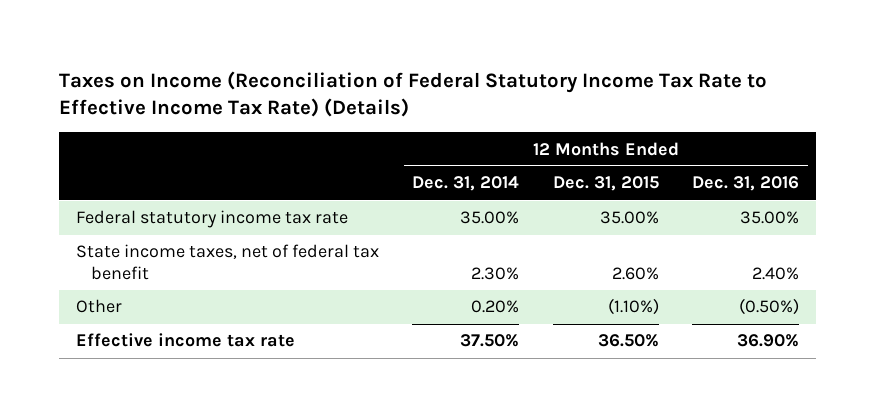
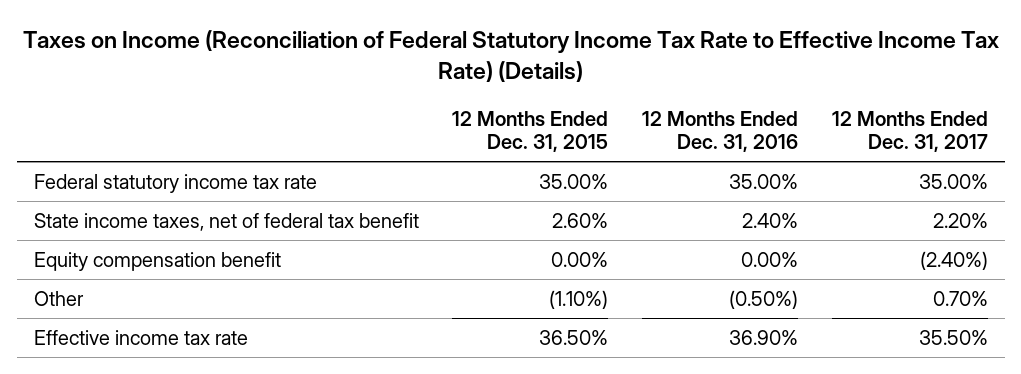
[412,176,520,192] Dec. 31, 2014 -> none
none -> [831,110,988,153] 12 Months Ended Dec. 31, 2017
none -> [33,251,281,271] Equity compensation benefit

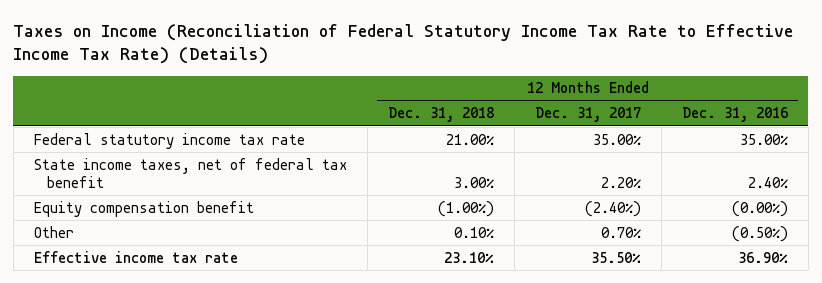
[452,110,609,153] 12 Months Ended Dec. 31, 2015 -> none
none -> [387,107,494,123] Dec. 31, 2018
[741,251,799,267] 0.00% -> [731,200,788,217] (0.00%)

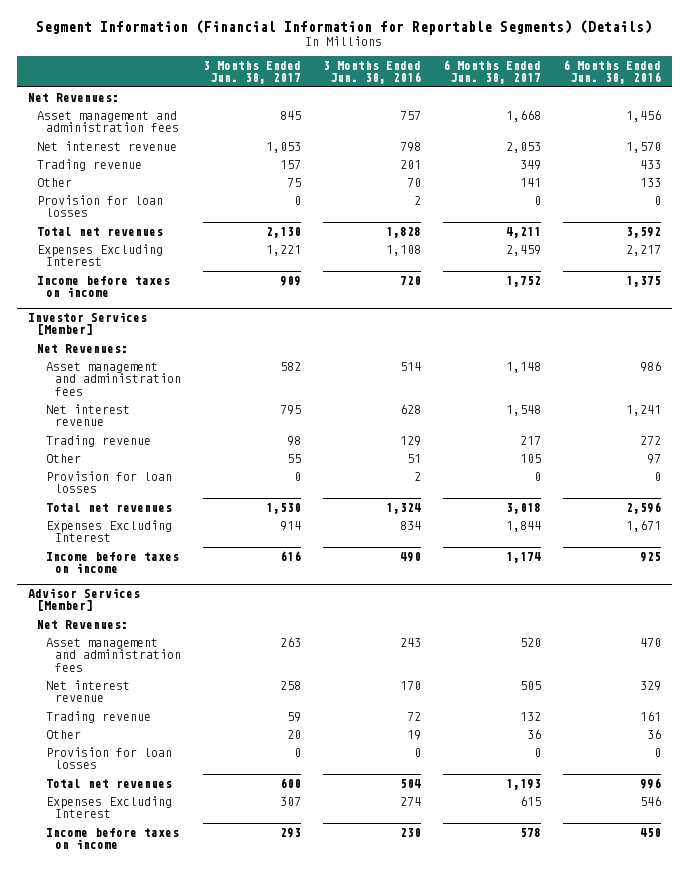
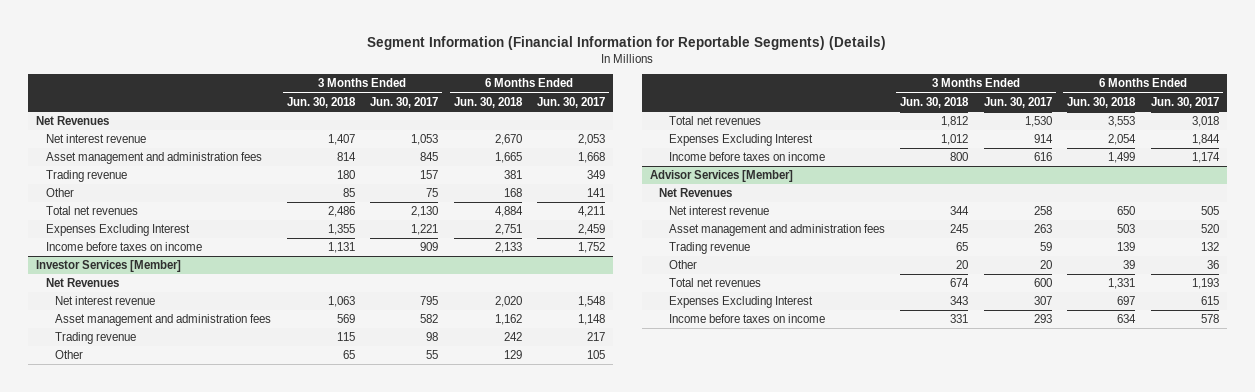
[323,60,422,85] 3 Months Ended Jun. 30, 2016 -> none
[563,59,662,85] 6 Months Ended Jun. 30, 2016 -> none
none -> [286,96,356,108] Jun. 30, 2018
none -> [453,96,523,108] Jun. 30, 2018
[27,92,119,102] Net Revenues: -> [36,116,110,126] Net Revenues
[36,110,179,133] Asset management and administration fees -> [45,152,262,165] Asset management and administration fees
[36,194,163,218] Provision for loan losses -> none
[36,343,128,353] Net Revenues: -> [45,278,119,288] Net Revenues
[45,361,181,396] Asset management and administration fees -> [55,314,272,327] Asset management and administration fees
[45,470,172,494] Provision for loan losses -> none
[36,619,128,629] Net Revenues: -> [659,188,733,198] Net Revenues
[45,637,181,672] Asset management and administration fees -> [668,224,885,237] Asset management and administration fees
[45,746,172,770] Provision for loan losses -> none

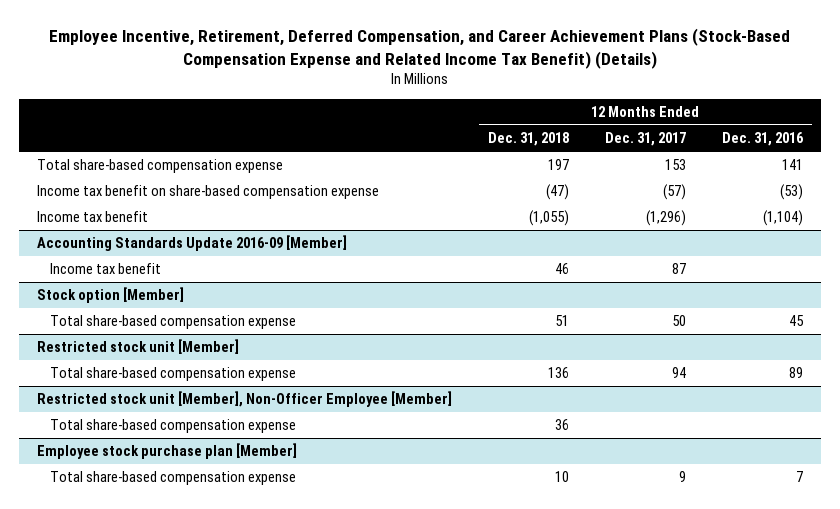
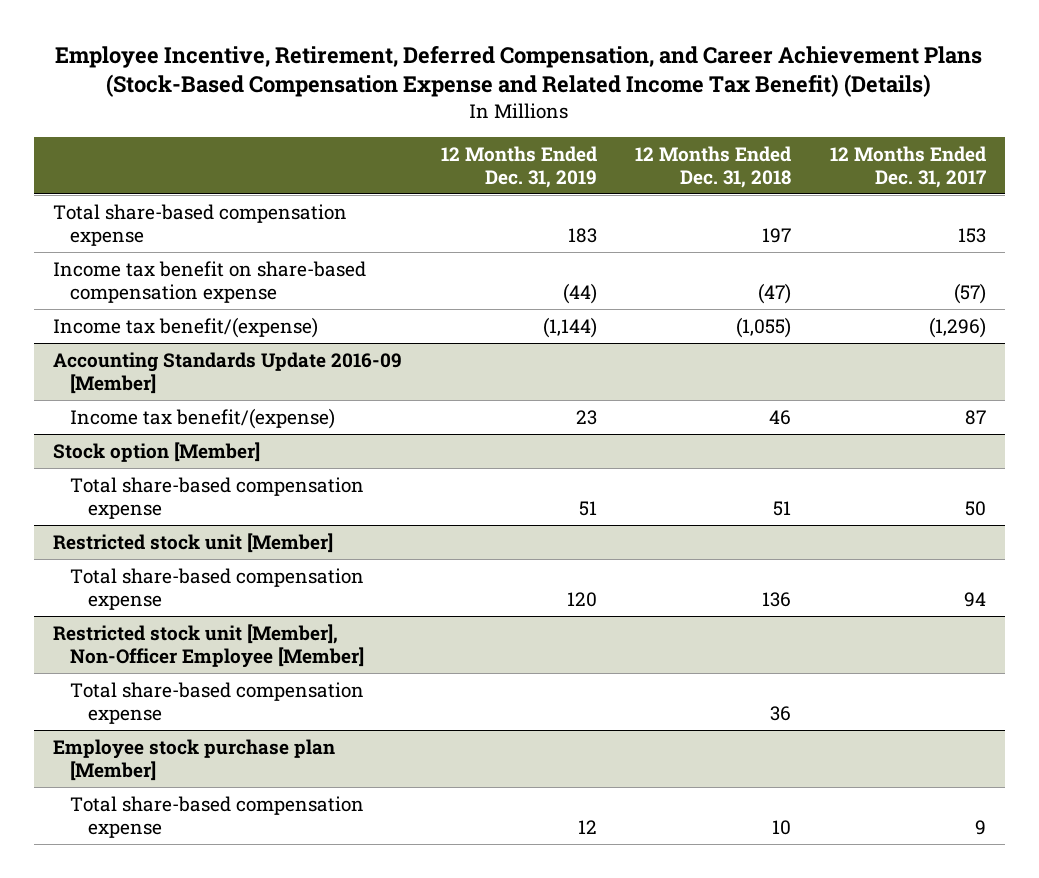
[721,132,804,147] Dec. 31, 2016 -> none
none -> [440,145,597,188] 12 Months Ended Dec. 31, 2019
[37,211,149,223] Income tax benefit -> [52,316,318,338] Income tax benefit/(expense)
[50,263,162,275] Income tax benefit -> [70,407,336,429] Income tax benefit/(expense)

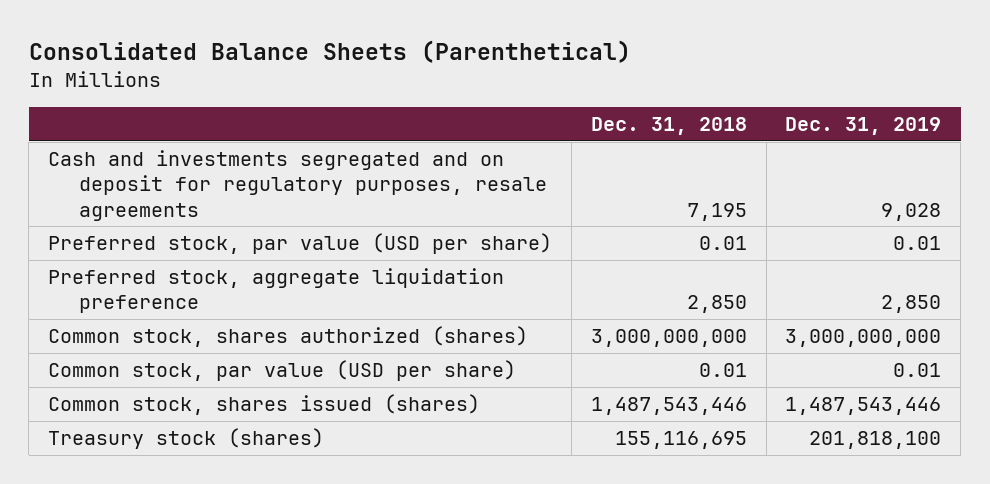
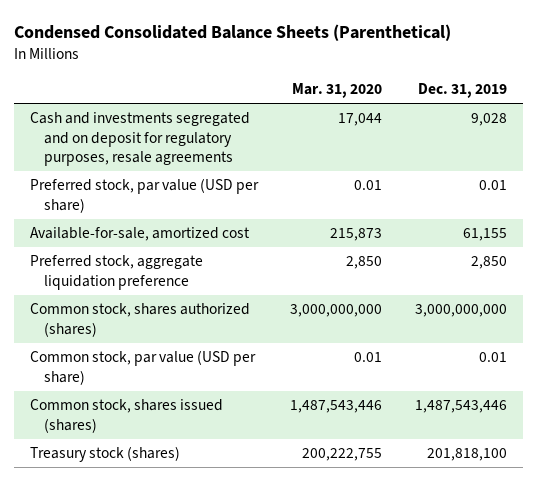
[28,40,631,64] Consolidated Balance Sheets (Parenthetical) -> [13,23,451,41] Condensed Consolidated Balance Sheets (Parenthetical)
[590,117,747,136] Dec. 31, 2018 -> none
none -> [292,83,383,99] Mar. 31, 2020
none -> [29,227,250,242] Available-for-sale, amortized cost

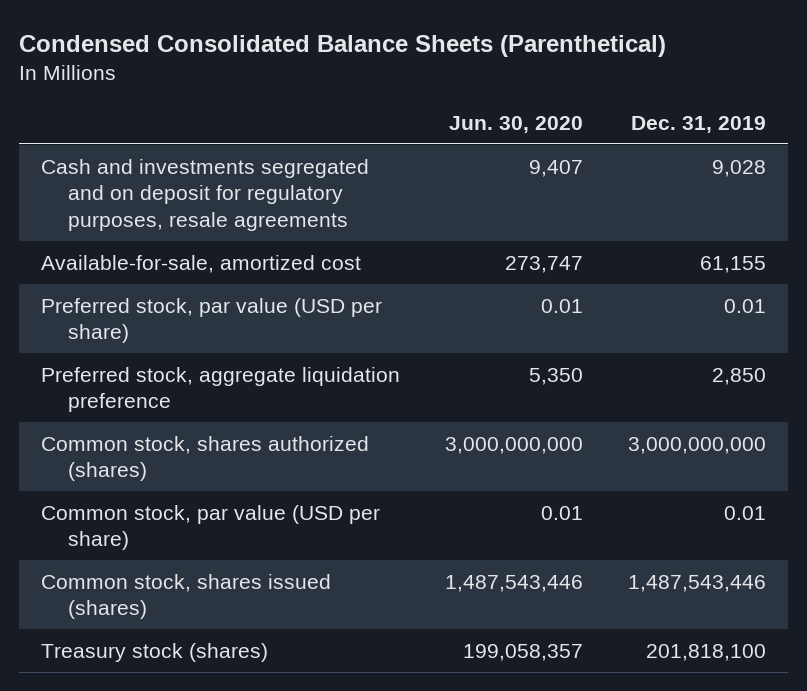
[292,83,383,99] Mar. 31, 2020 -> none
none -> [449,115,584,133] Jun. 30, 2020
[29,178,259,213] Preferred stock, par value (USD per share) -> [41,297,383,344] Preferred stock, par value (USD per share)

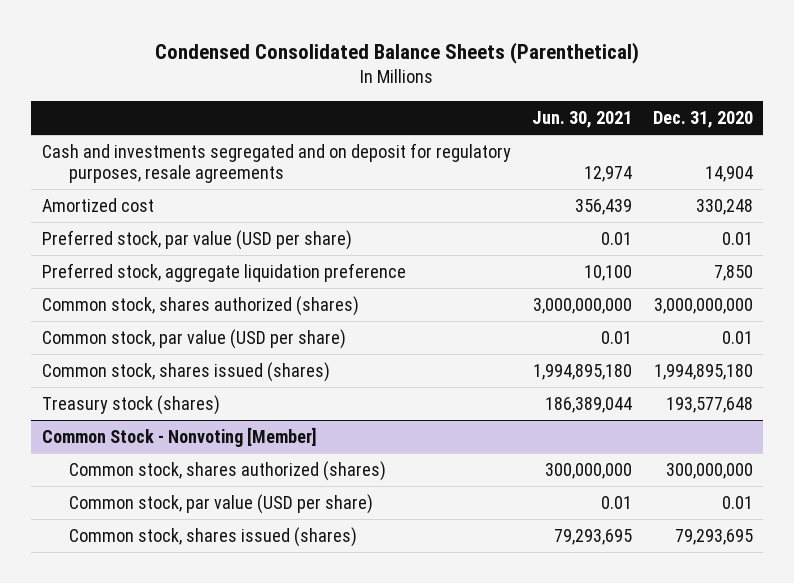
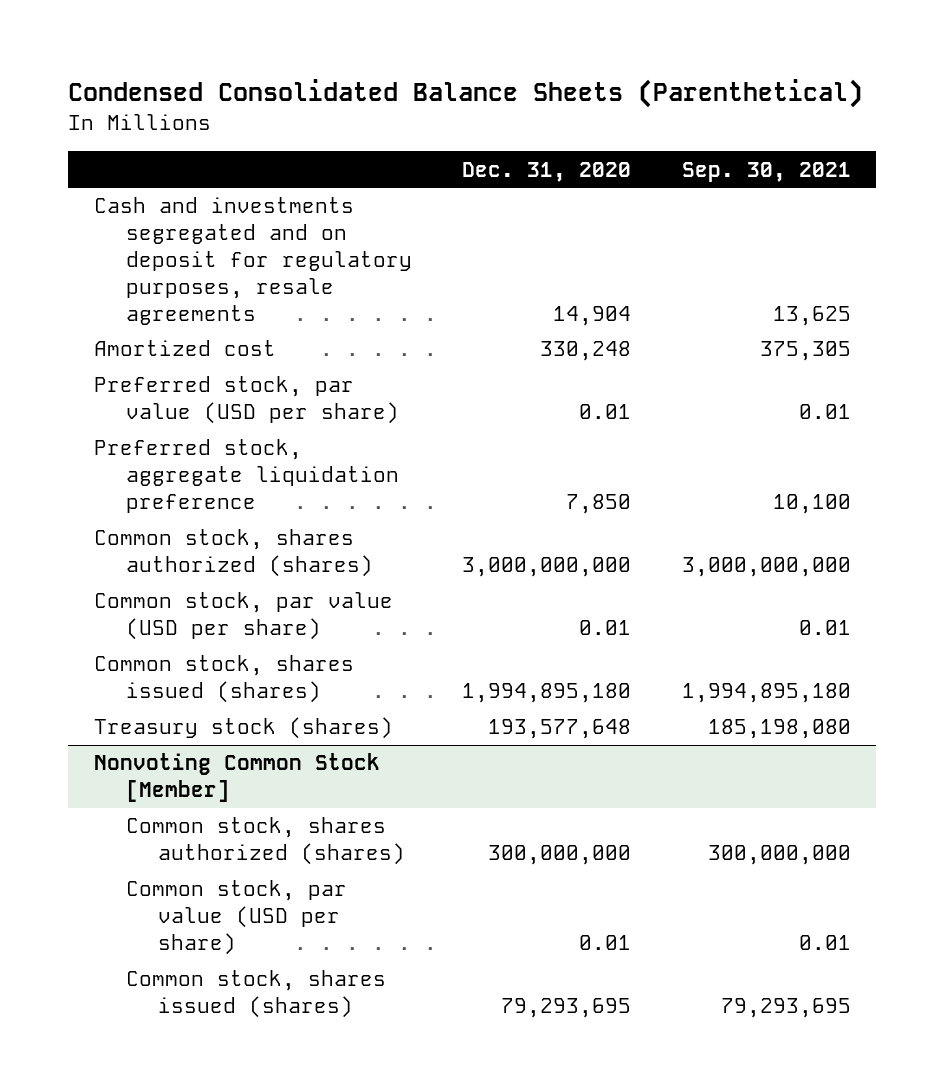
[531,111,632,129] Jun. 30, 2021 -> none
none -> [681,161,851,182] Sep. 30, 2021
[41,426,317,447] Common Stock - Nonvoting [Member] -> [93,753,380,803] Nonvoting Common Stock [Member]

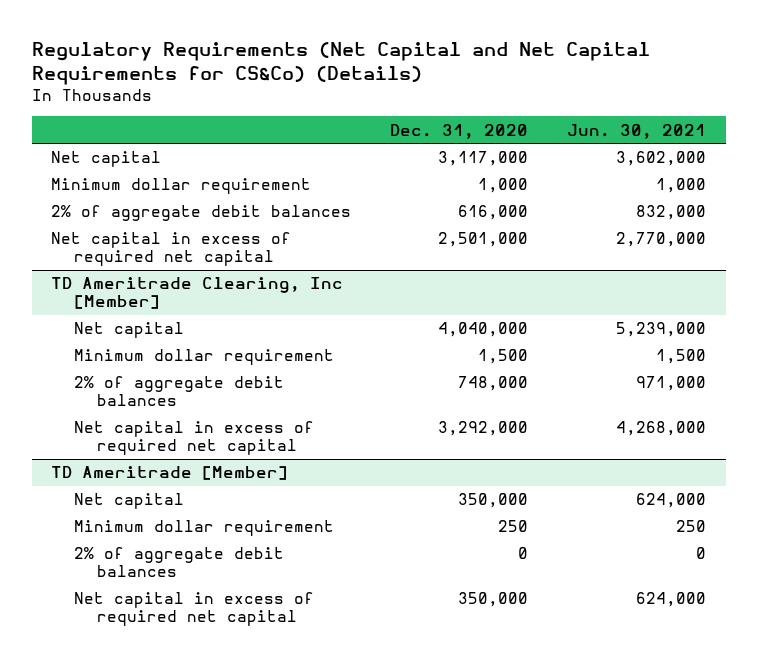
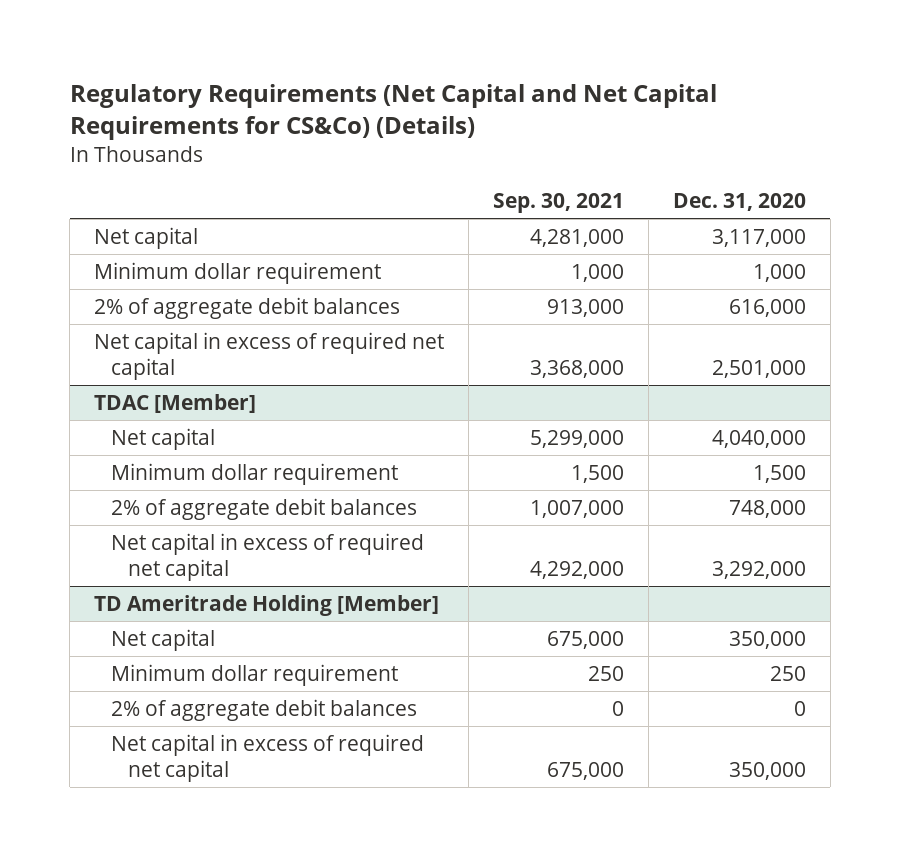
[567,123,707,139] Jun. 30, 2021 -> none
none -> [492,192,624,213] Sep. 30, 2021
[51,277,344,310] TD Ameritrade Clearing, Inc [Member] -> [94,394,257,414] TDAC [Member]
[51,466,289,481] TD Ameritrade [Member] -> [94,595,440,617] TD Ameritrade Holding [Member]

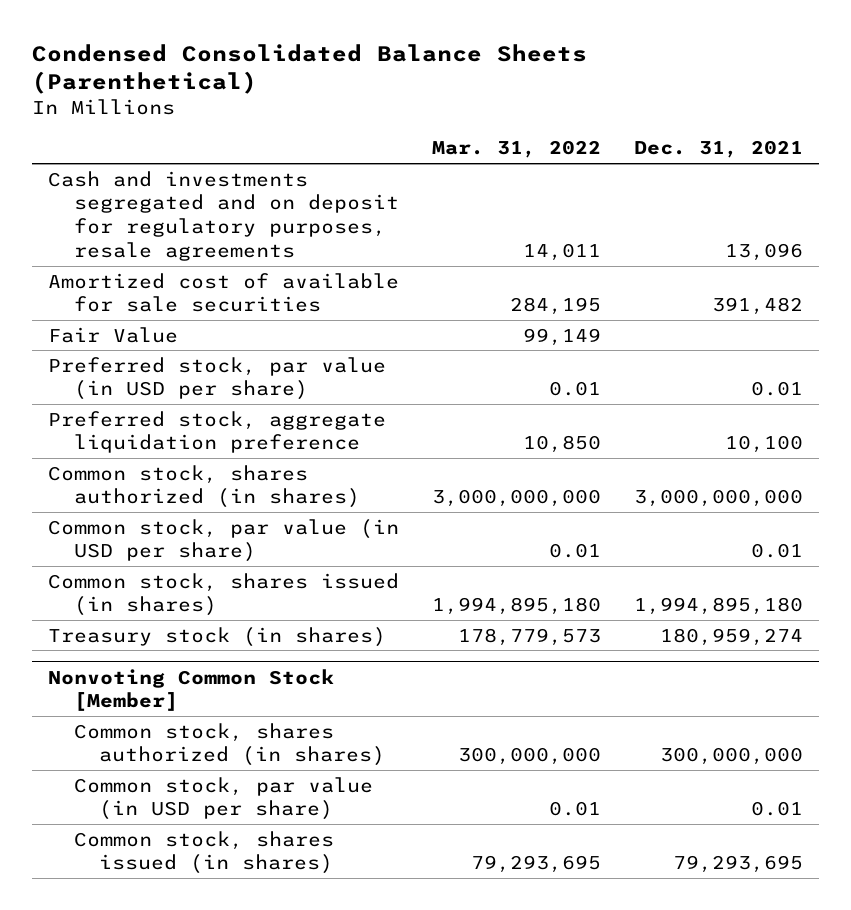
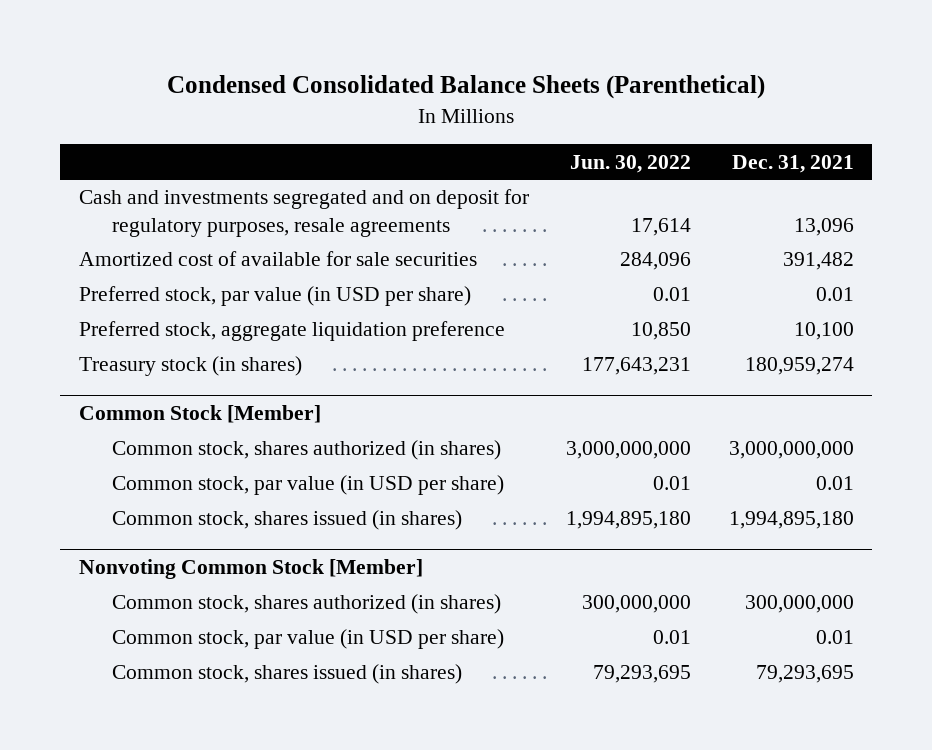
[432,140,602,159] Mar. 31, 2022 -> none
none -> [570,154,692,173] Jun. 30, 2022
[48,326,179,343] Fair Value -> none
[48,626,387,647] Treasury stock (in shares) -> [78,356,302,377] Treasury stock (in shares)
none -> [78,405,321,424] Common Stock [Member]

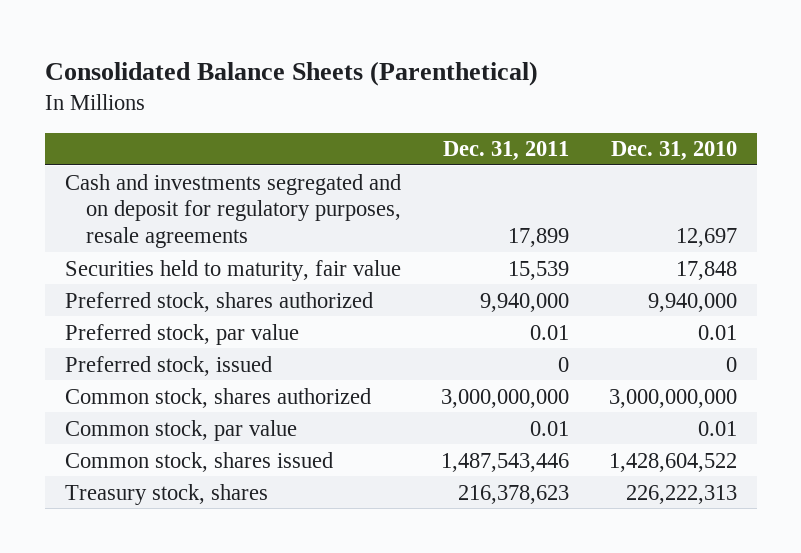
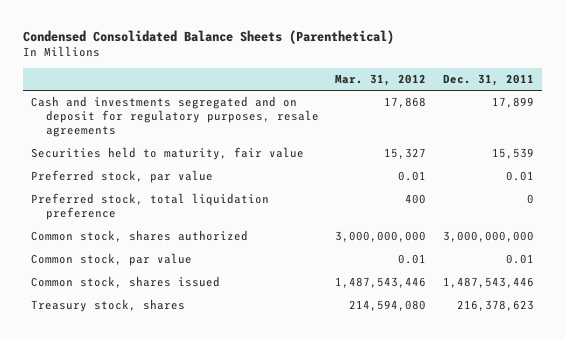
[44,60,538,86] Consolidated Balance Sheets (Parenthetical) -> [22,29,394,44] Condensed Consolidated Balance Sheets (Parenthetical)
[610,141,737,162] Dec. 31, 2010 -> none
none -> [335,74,427,87] Mar. 31, 2012
[64,291,373,312] Preferred stock, shares authorized -> none
[64,355,272,376] Preferred stock, issued -> none
none -> [30,193,269,221] Preferred stock, total liquidation preference

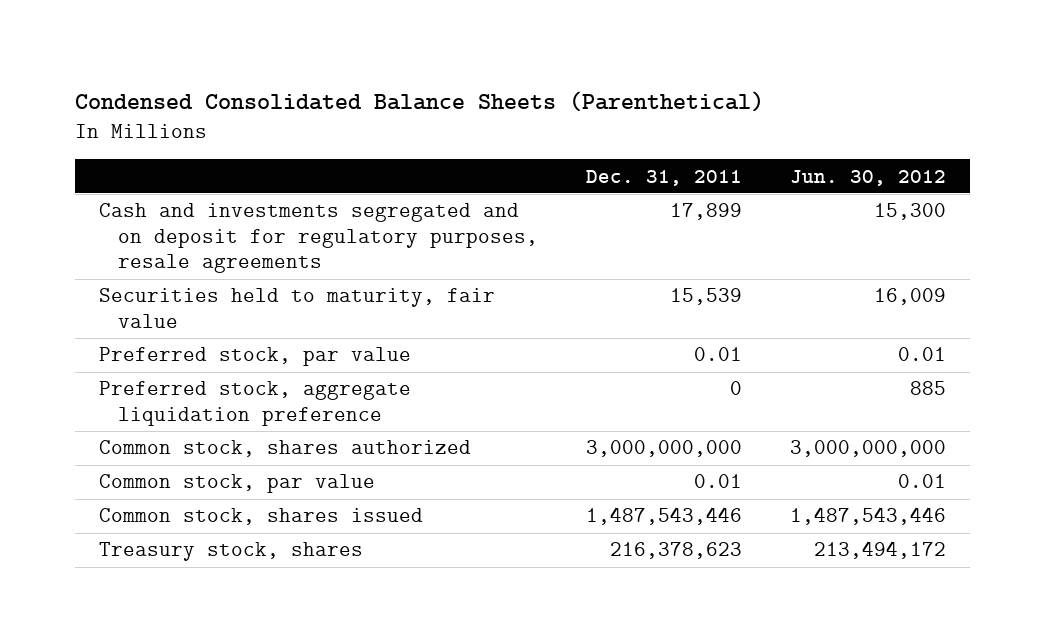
[335,74,427,87] Mar. 31, 2012 -> none
none -> [789,169,946,186] Jun. 30, 2012
[30,193,269,221] Preferred stock, total liquidation preference -> [98,381,411,426] Preferred stock, aggregate liquidation preference

